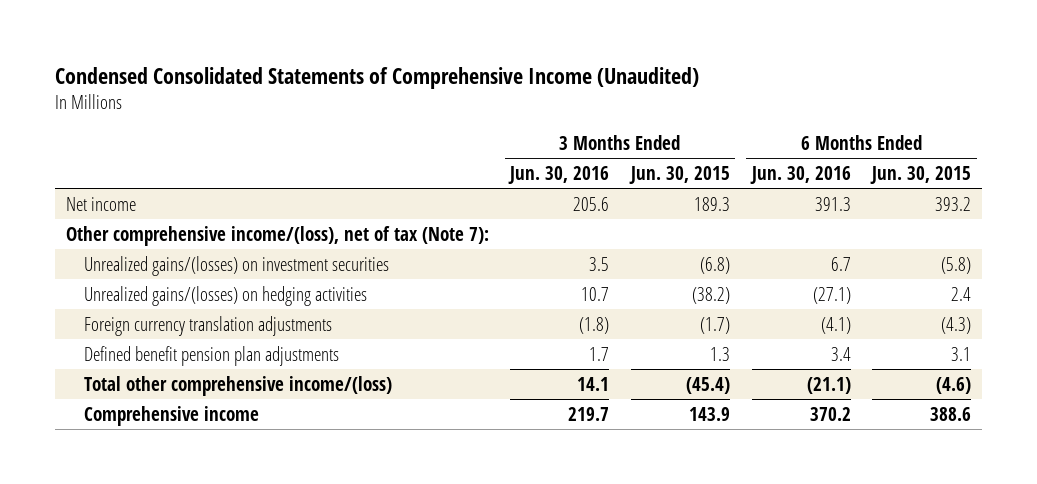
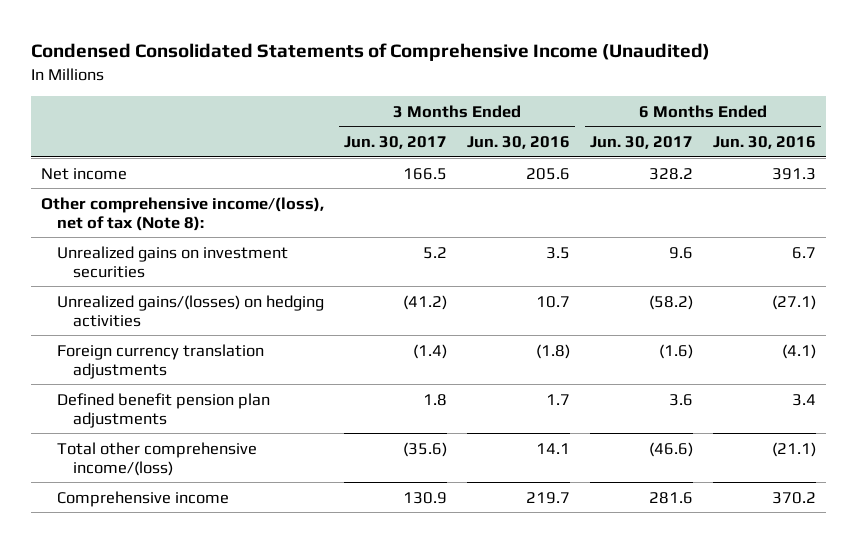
[629,165,731,184] Jun. 30, 2015 -> none
[870,165,972,184] Jun. 30, 2015 -> none
none -> [344,135,448,149] Jun. 30, 2017
none -> [589,135,693,149] Jun. 30, 2017
[65,225,489,246] Other comprehensive income/(loss), net of tax (Note 7): -> [41,196,325,231] Other comprehensive income/(loss), net of tax (Note 8):
[83,255,389,276] Unrealized gains/(losses) on investment securities -> [57,245,289,278] Unrealized gains on investment securities

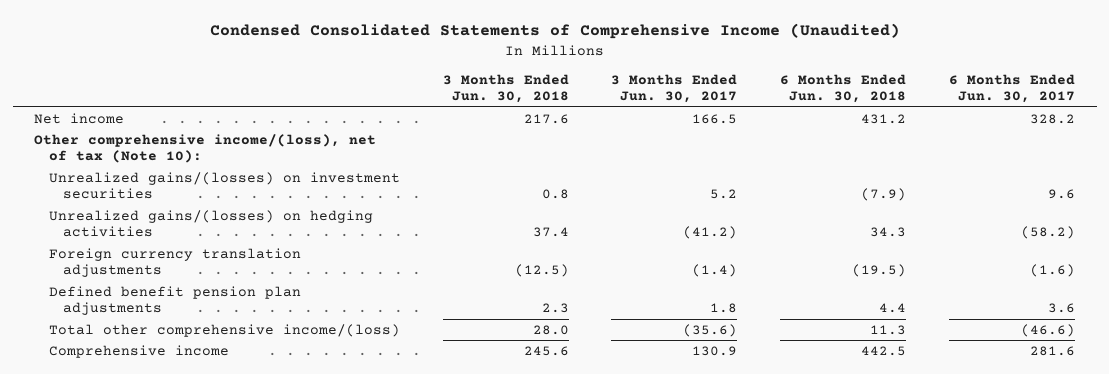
[467,135,571,149] Jun. 30, 2016 -> none
[712,135,816,149] Jun. 30, 2016 -> none
none -> [442,73,569,104] 3 Months Ended Jun. 30, 2018
none -> [780,73,907,104] 6 Months Ended Jun. 30, 2018
[41,196,325,231] Other comprehensive income/(loss), net of tax (Note 8): -> [34,133,377,164] Other comprehensive income/(loss), net of tax (Note 10):
[57,245,289,278] Unrealized gains on investment securities -> [48,171,400,200] Unrealized gains/(losses) on investment securities

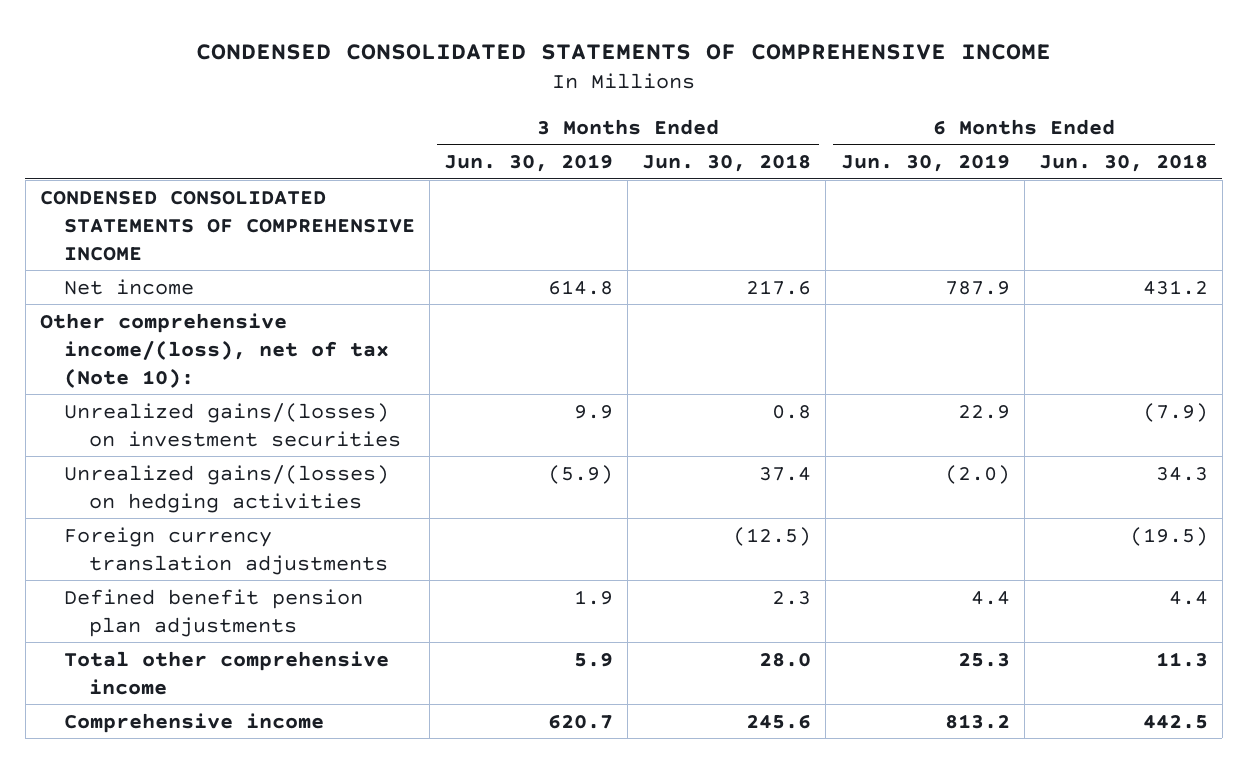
[209,23,900,40] Condensed Consolidated Statements of Comprehensive Income (Unaudited) -> [195,43,1051,60] CONDENSED CONSOLIDATED STATEMENTS OF COMPREHENSIVE INCOME
[611,73,738,104] 3 Months Ended Jun. 30, 2017 -> none
[949,73,1076,104] 6 Months Ended Jun. 30, 2017 -> none
none -> [444,154,614,173] Jun. 30, 2019
none -> [840,154,1010,173] Jun. 30, 2019
none -> [39,190,416,261] CONDENSED CONSOLIDATED STATEMENTS OF COMPREHENSIVE INCOME
[48,323,400,337] Total other comprehensive income/(loss) -> [64,650,390,695] Total other comprehensive income

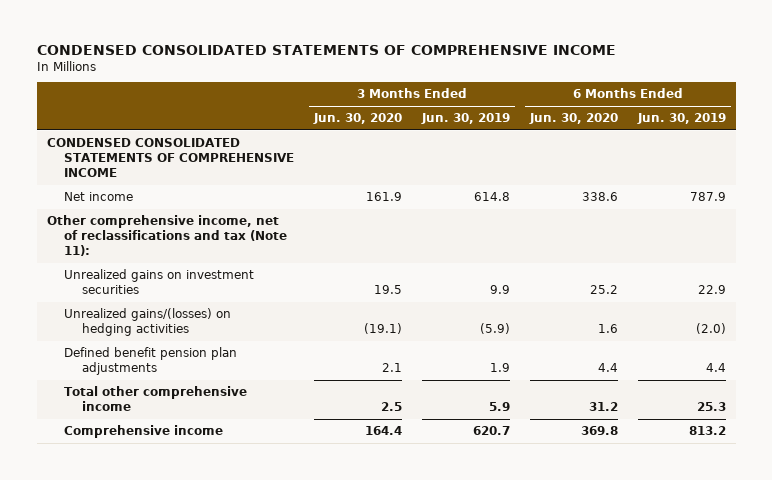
[642,154,812,173] Jun. 30, 2018 -> none
[1038,154,1208,173] Jun. 30, 2018 -> none
none -> [313,113,403,125] Jun. 30, 2020
none -> [528,113,618,125] Jun. 30, 2020
[39,312,390,388] Other comprehensive income/(loss), net of tax (Note 10): -> [46,215,288,257] Other comprehensive income, net of reclassifications and tax (Note 11):
[64,402,402,447] Unrealized gains/(losses) on investment securities -> [64,269,255,295] Unrealized gains on investment securities
[64,526,389,575] Foreign currency translation adjustments -> none

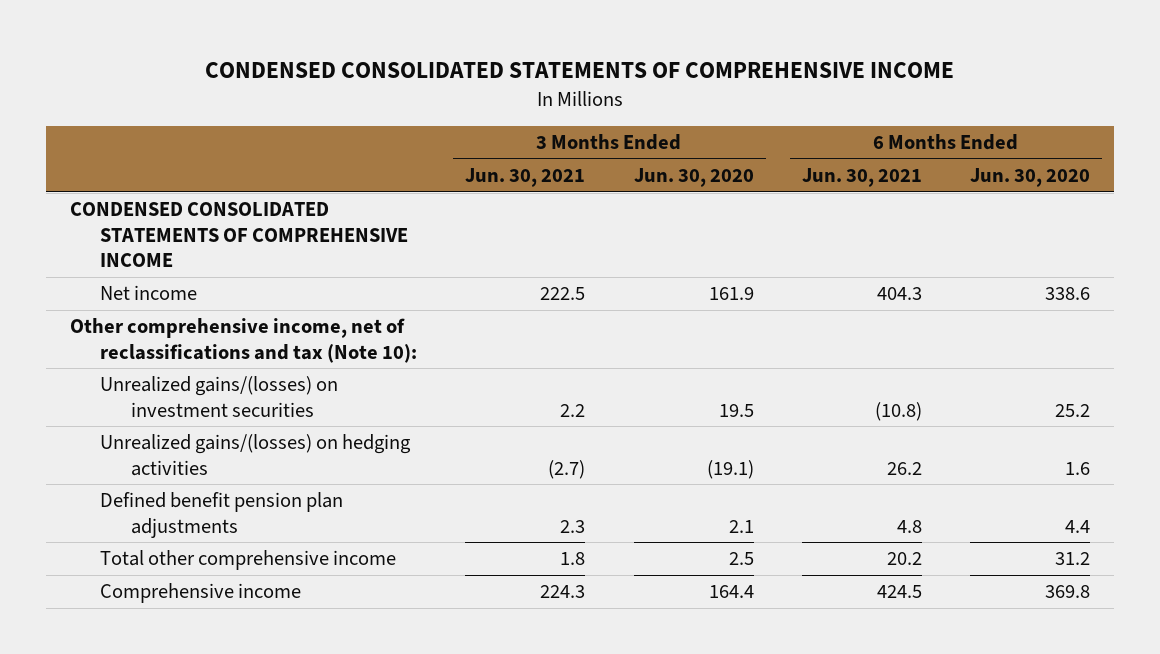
[421,113,511,125] Jun. 30, 2019 -> none
[636,113,726,125] Jun. 30, 2019 -> none
none -> [465,168,586,188] Jun. 30, 2021
none -> [801,168,922,188] Jun. 30, 2021
[46,215,288,257] Other comprehensive income, net of reclassifications and tax (Note 11): -> [69,318,418,363] Other comprehensive income, net of reclassifications and tax (Note 10):
[64,269,255,295] Unrealized gains on investment securities -> [100,376,339,417] Unrealized gains/(losses) on investment securities

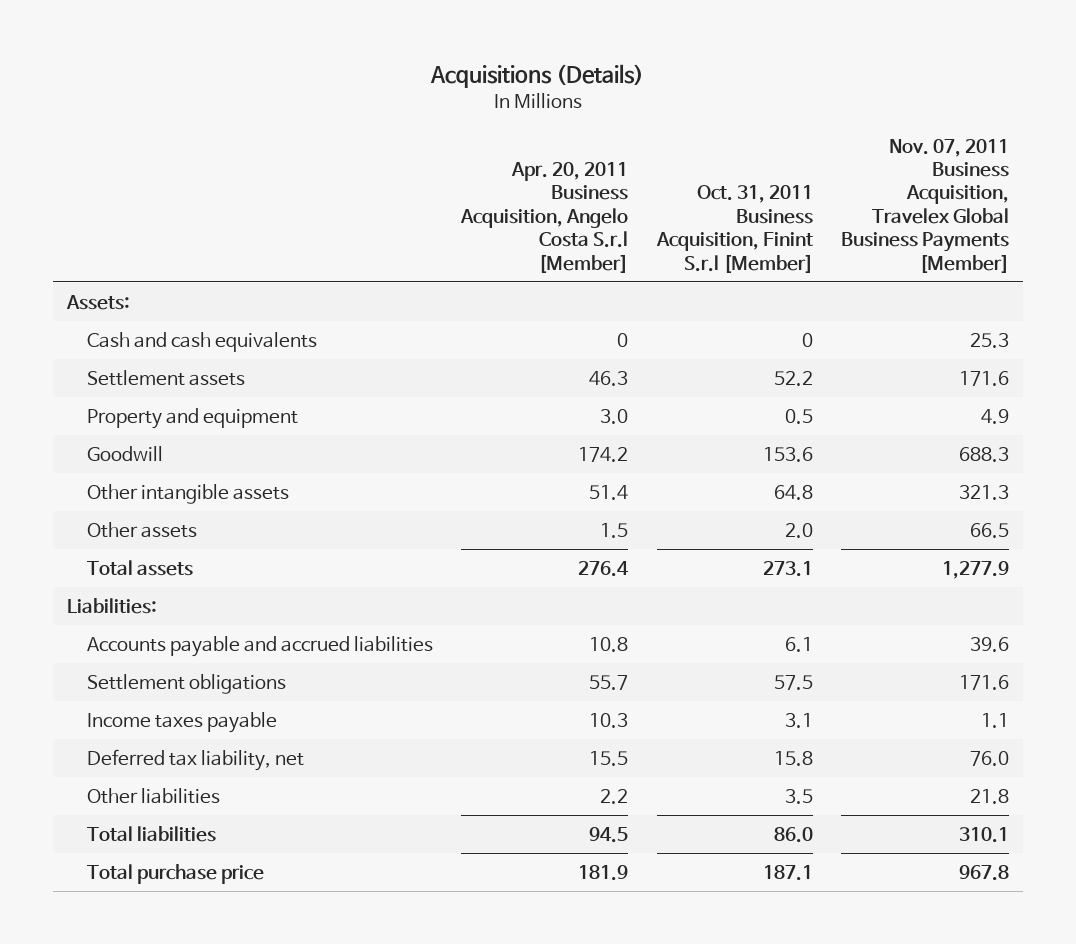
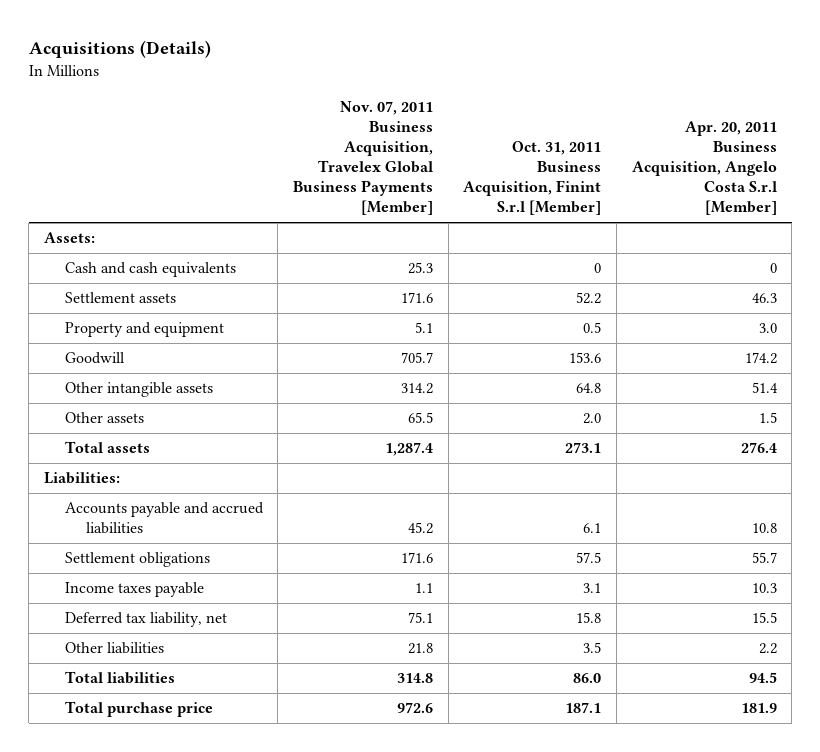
[981,408,1010,424] 4.9 -> [415,322,434,334] 5.1
[959,446,1010,462] 688.3 -> [401,352,434,364] 705.7
[959,484,1010,500] 321.3 -> [401,383,434,395] 314.2
[970,522,1010,538] 66.5 -> [408,412,434,424] 65.5
[942,560,1010,579] 1,277.9 -> [385,442,434,457] 1,287.4
[970,636,1010,652] 39.6 -> [408,522,434,535] 45.2
[970,750,1010,766] 76.0 -> [408,612,434,624] 75.1
[959,826,1010,843] 310.1 -> [397,673,434,684] 314.8
[959,864,1010,881] 967.8 -> [397,702,434,714] 972.6

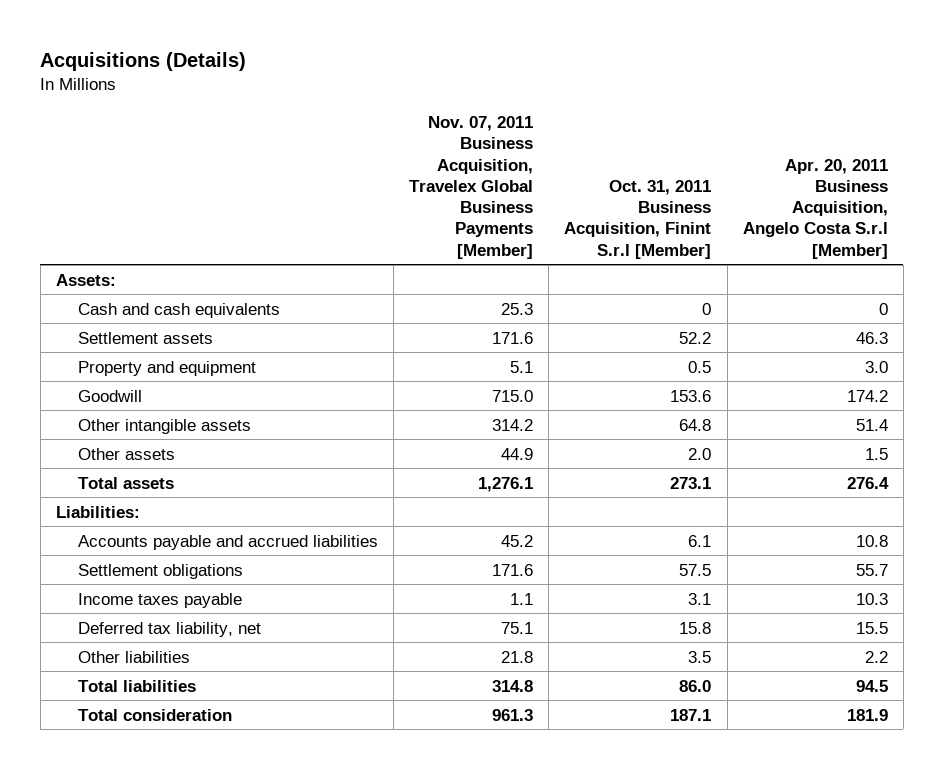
[401,352,434,364] 705.7 -> [492,389,534,402] 715.0
[408,412,434,424] 65.5 -> [501,447,534,460] 44.9
[385,442,434,457] 1,287.4 -> [478,476,534,492] 1,276.1
[64,701,213,718] Total purchase price -> [77,708,232,721] Total consideration
[397,702,434,714] 972.6 -> [492,708,534,721] 961.3

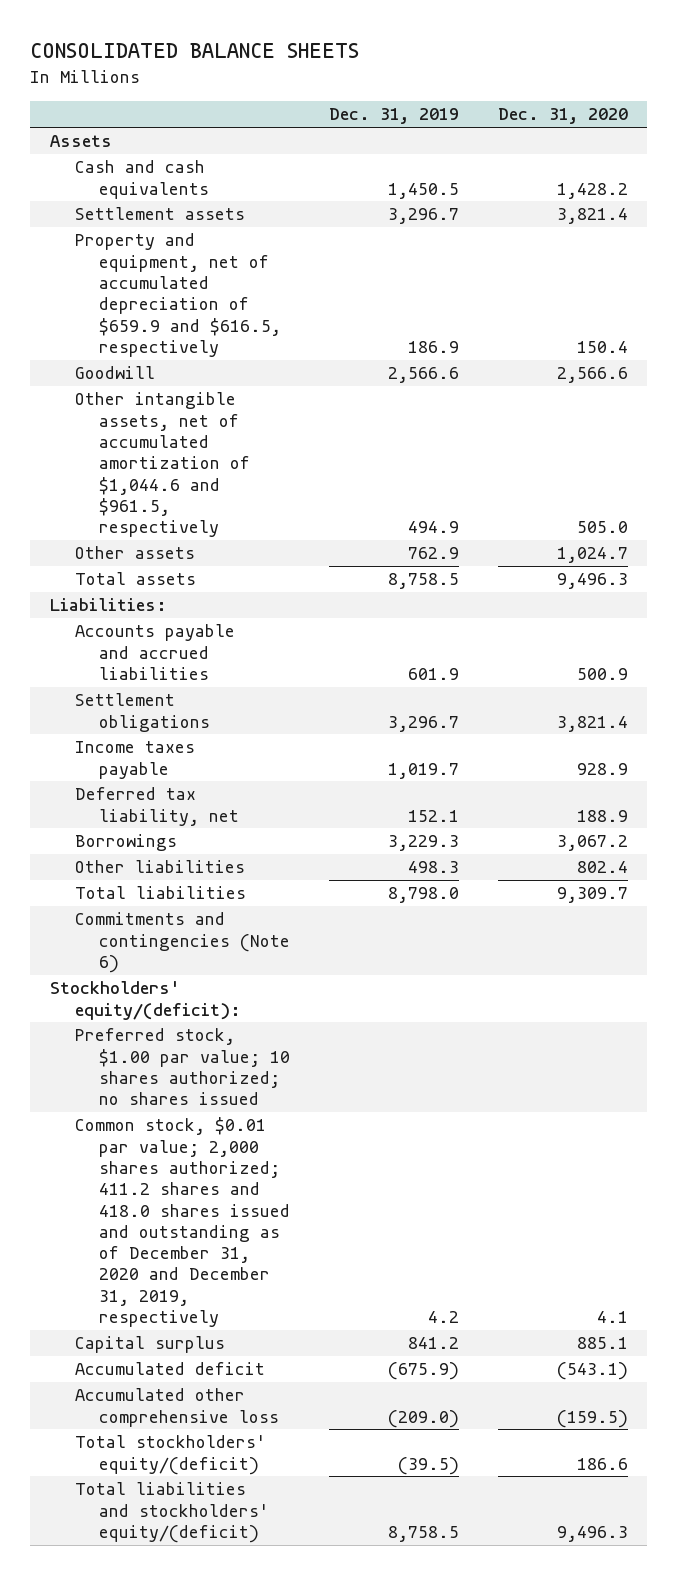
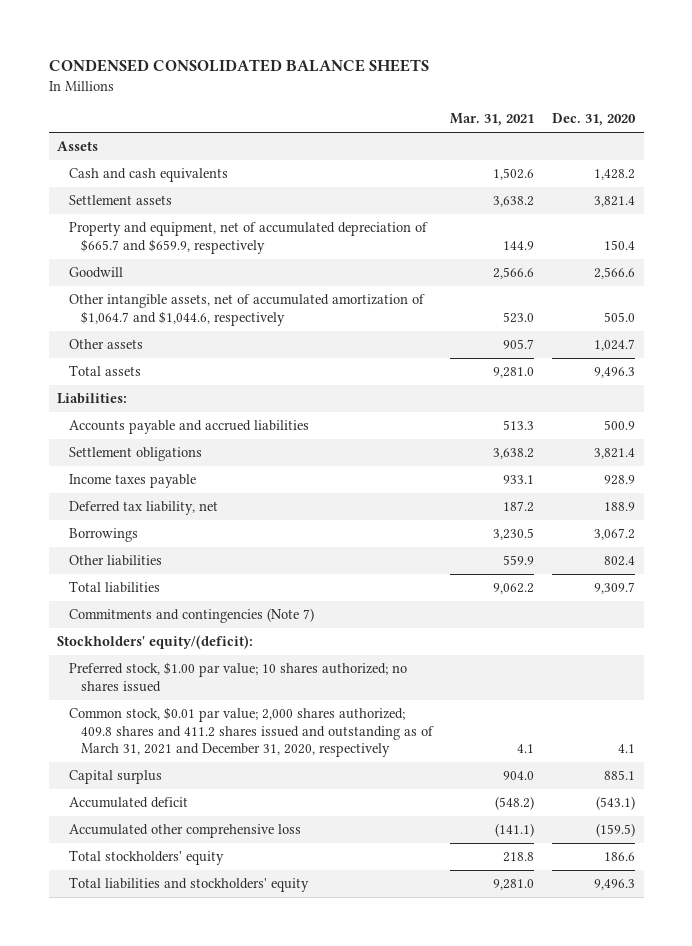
[30,43,360,59] CONSOLIDATED BALANCE SHEETS -> [48,59,429,73] CONDENSED CONSOLIDATED BALANCE SHEETS
[329,108,460,125] Dec. 31, 2019 -> none
none -> [450,113,535,127] Mar. 31, 2021
[74,233,282,357] Property and equipment, net of accumulated depreciation of $659.9 and $616.5, respectively -> [68,222,428,254] Property and equipment, net of accumulated depreciation of $665.7 and $659.9, respectively
[74,392,251,538] Other intangible assets, net of accumulated amortization of $1,044.6 and $961.5, respectively -> [68,294,425,326] Other intangible assets, net of accumulated amortization of $1,064.7 and $1,044.6, respectively
[74,912,291,973] Commitments and contingencies (Note 6) -> [68,608,314,624] Commitments and contingencies (Note 7)
[74,1117,291,1328] Common stock, $0.01 par value; 2,000 shares authorized; 411.2 shares and 418.0 shares issued and outstanding as of December 31, 2020 and December 31, 2019, respectively -> [68,707,434,757] Common stock, $0.01 par value; 2,000 shares authorized; 409.8 shares and 411.2 shares issued and outstanding as of March 31, 2021 and December 31, 2020, respectively
[74,1435,266,1475] Total stockholders' equity/(deficit) -> [68,850,224,866] Total stockholders' equity
[74,1482,270,1543] Total liabilities and stockholders' equity/(deficit) -> [68,877,309,893] Total liabilities and stockholders' equity

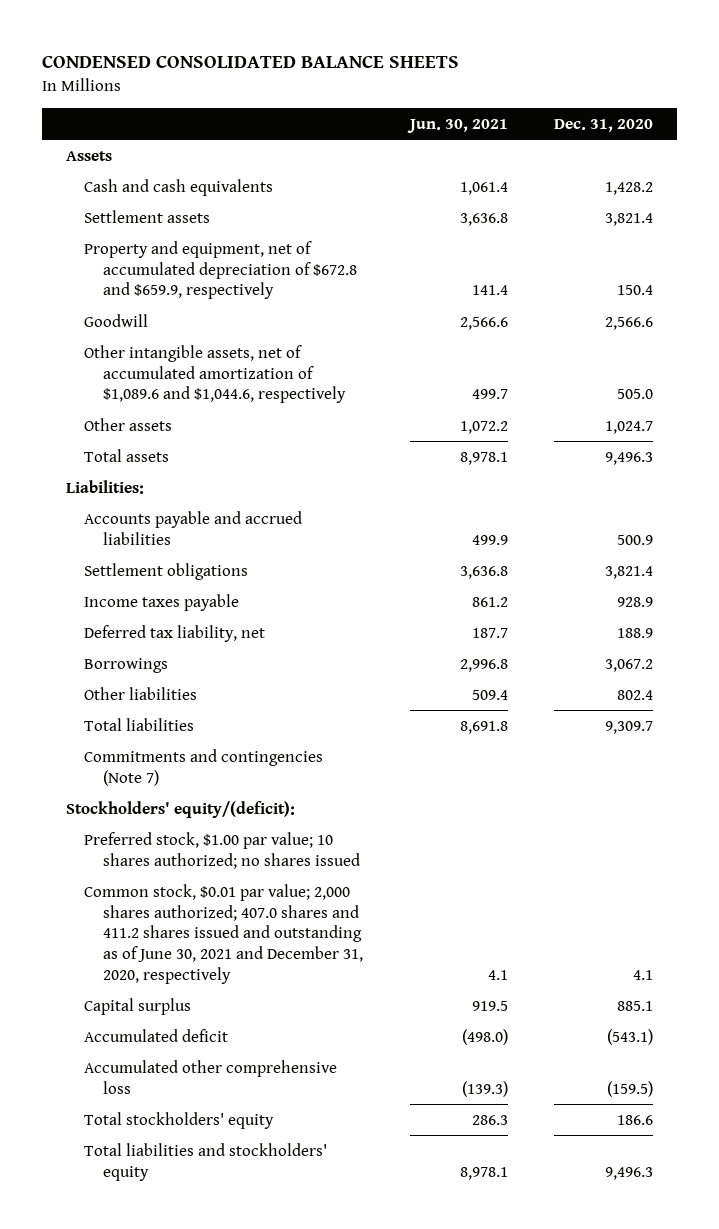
[450,113,535,127] Mar. 31, 2021 -> none
none -> [406,118,508,133] Jun. 30, 2021
[68,222,428,254] Property and equipment, net of accumulated depreciation of $665.7 and $659.9, respectively -> [84,240,357,300] Property and equipment, net of accumulated depreciation of $672.8 and $659.9, respectively
[68,294,425,326] Other intangible assets, net of accumulated amortization of $1,064.7 and $1,044.6, respectively -> [84,344,346,404] Other intangible assets, net of accumulated amortization of $1,089.6 and $1,044.6, respectively
[68,707,434,757] Common stock, $0.01 par value; 2,000 shares authorized; 409.8 shares and 411.2 shares issued and outstanding as of March 31, 2021 and December 31, 2020, respectively -> [84,883,363,984] Common stock, $0.01 par value; 2,000 shares authorized; 407.0 shares and 411.2 shares issued and outstanding as of June 30, 2021 and December 31, 2020, respectively

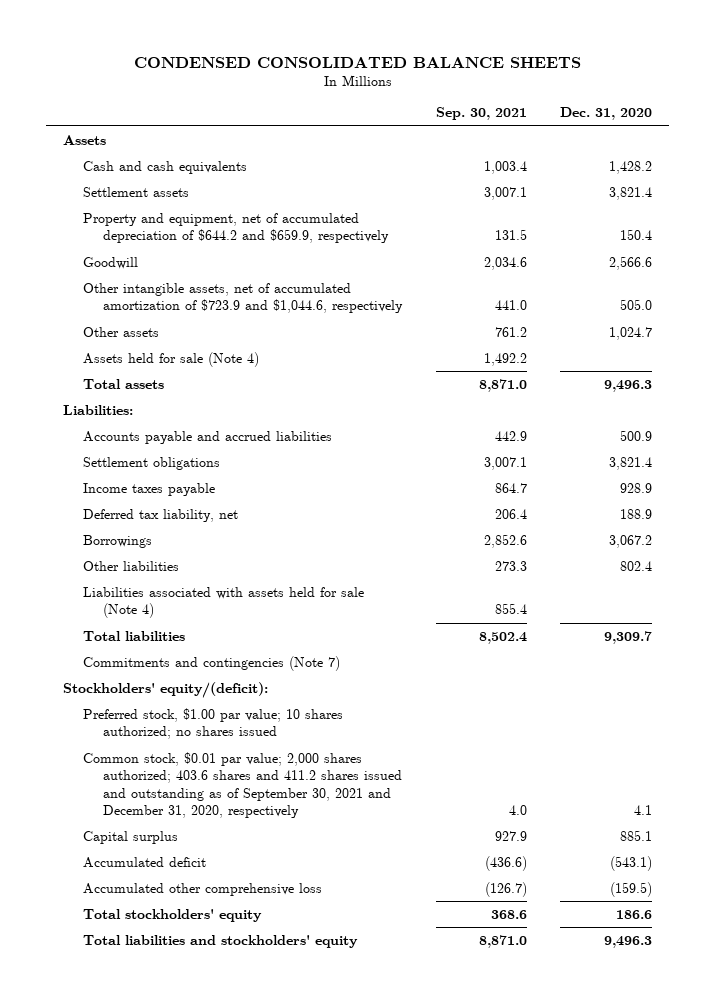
[406,118,508,133] Jun. 30, 2021 -> none
none -> [435,107,527,121] Sep. 30, 2021
[84,240,357,300] Property and equipment, net of accumulated depreciation of $672.8 and $659.9, respectively -> [83,212,390,244] Property and equipment, net of accumulated depreciation of $644.2 and $659.9, respectively
[84,344,346,404] Other intangible assets, net of accumulated amortization of $1,089.6 and $1,044.6, respectively -> [83,282,404,314] Other intangible assets, net of accumulated amortization of $723.9 and $1,044.6, respectively
none -> [83,351,260,367] Assets held for sale (Note 4)
none -> [83,586,365,619] Liabilities associated with assets held for sale (Note 4)
[84,883,363,984] Common stock, $0.01 par value; 2,000 shares authorized; 407.0 shares and 411.2 shares issued and outstanding as of June 30, 2021 and December 31, 2020, respectively -> [83,751,403,818] Common stock, $0.01 par value; 2,000 shares authorized; 403.6 shares and 411.2 shares issued and outstanding as of September 30, 2021 and December 31, 2020, respectively

